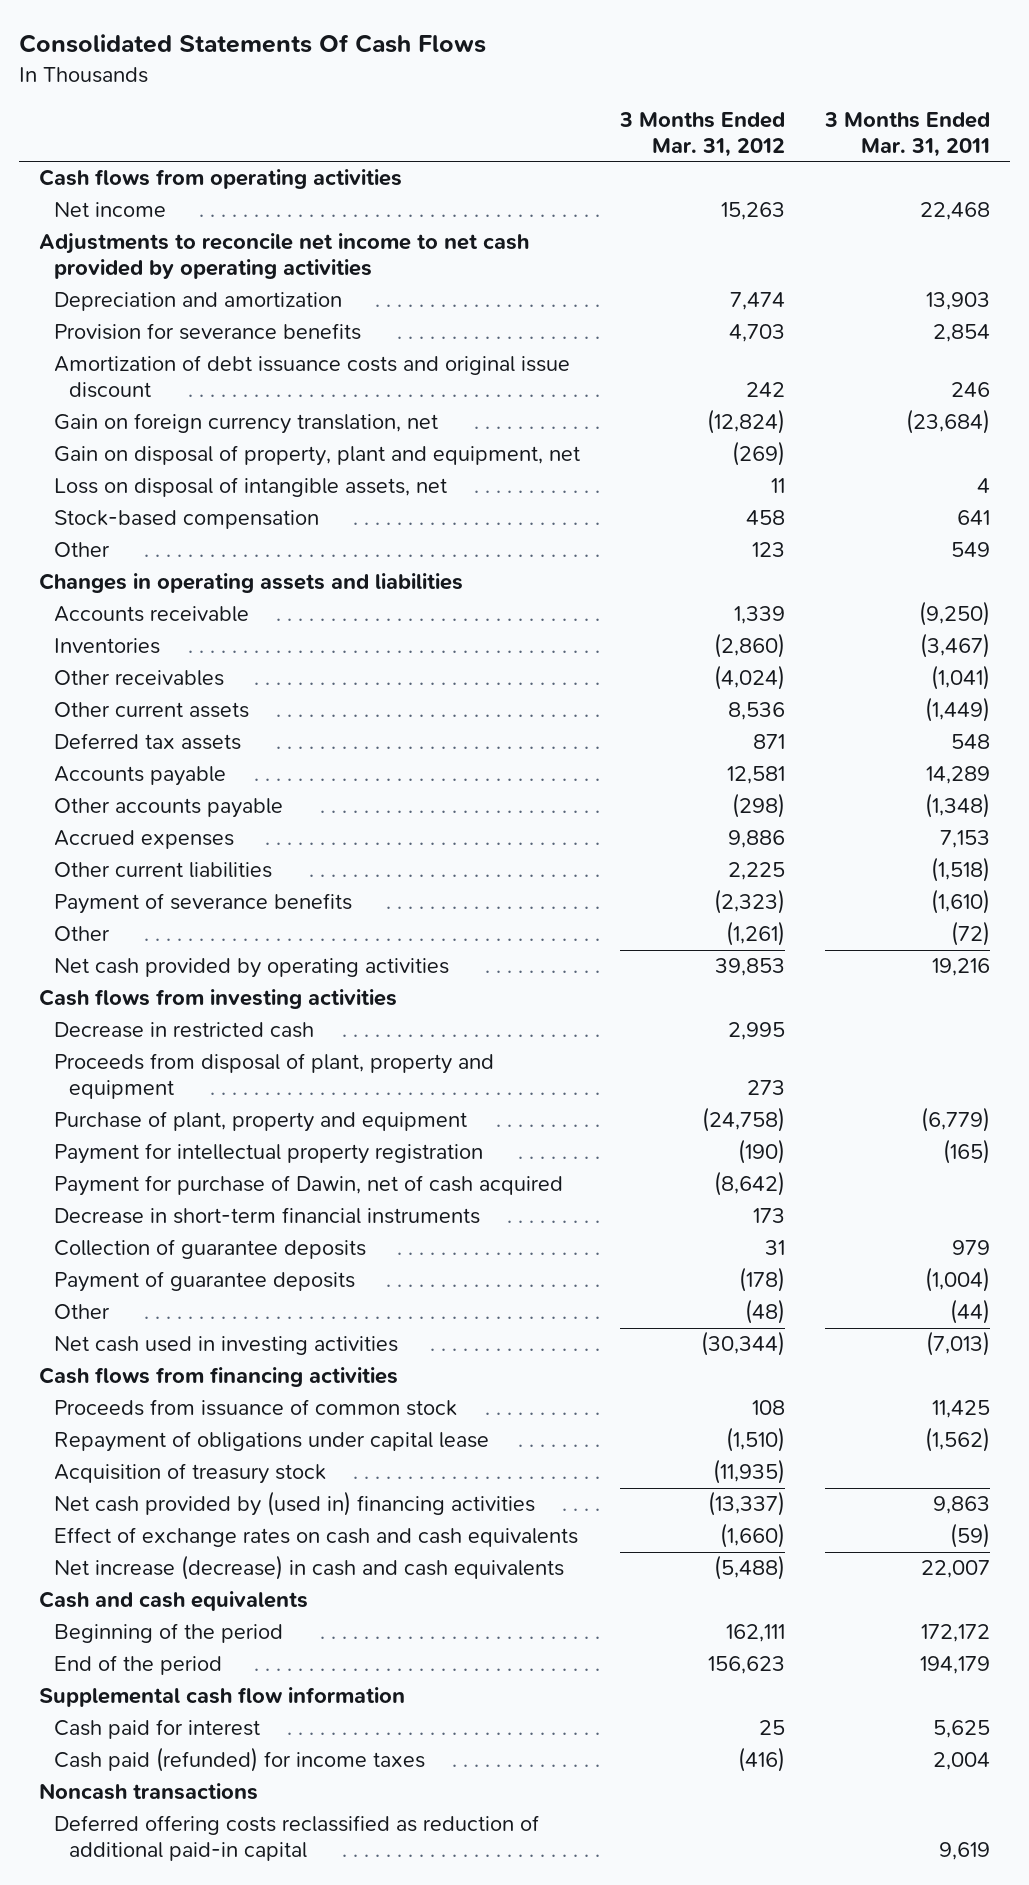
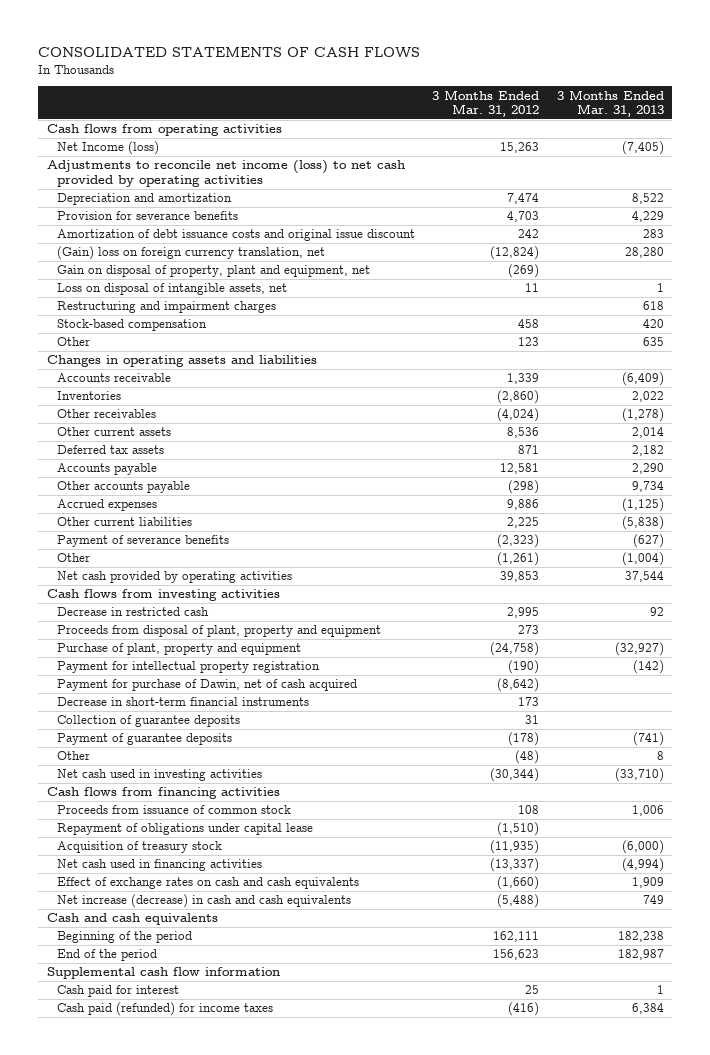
[18,34,486,54] Consolidated Statements Of Cash Flows -> [38,47,421,58] CONSOLIDATED STATEMENTS OF CASH FLOWS
[824,111,991,157] 3 Months Ended Mar. 31, 2011 -> none
none -> [556,89,664,118] 3 Months Ended Mar. 31, 2013
[54,202,167,218] Net income -> [56,141,159,156] Net Income (loss)
[38,233,529,279] Adjustments to reconcile net income to net cash provided by operating activities -> [46,160,405,187] Adjustments to reconcile net income (loss) to net cash provided by operating activities
[54,413,439,435] Gain on foreign currency translation, net -> [56,246,325,261] (Gain) loss on foreign currency translation, net
none -> [56,301,276,314] Restructuring and impairment charges
[54,1491,536,1517] Net cash provided by (used in) financing activities -> [56,859,262,872] Net cash used in financing activities
[38,1783,258,1801] Noncash transactions -> none
[54,1815,540,1861] Deferred offering costs reclassified as reduction of additional paid-in capital -> none

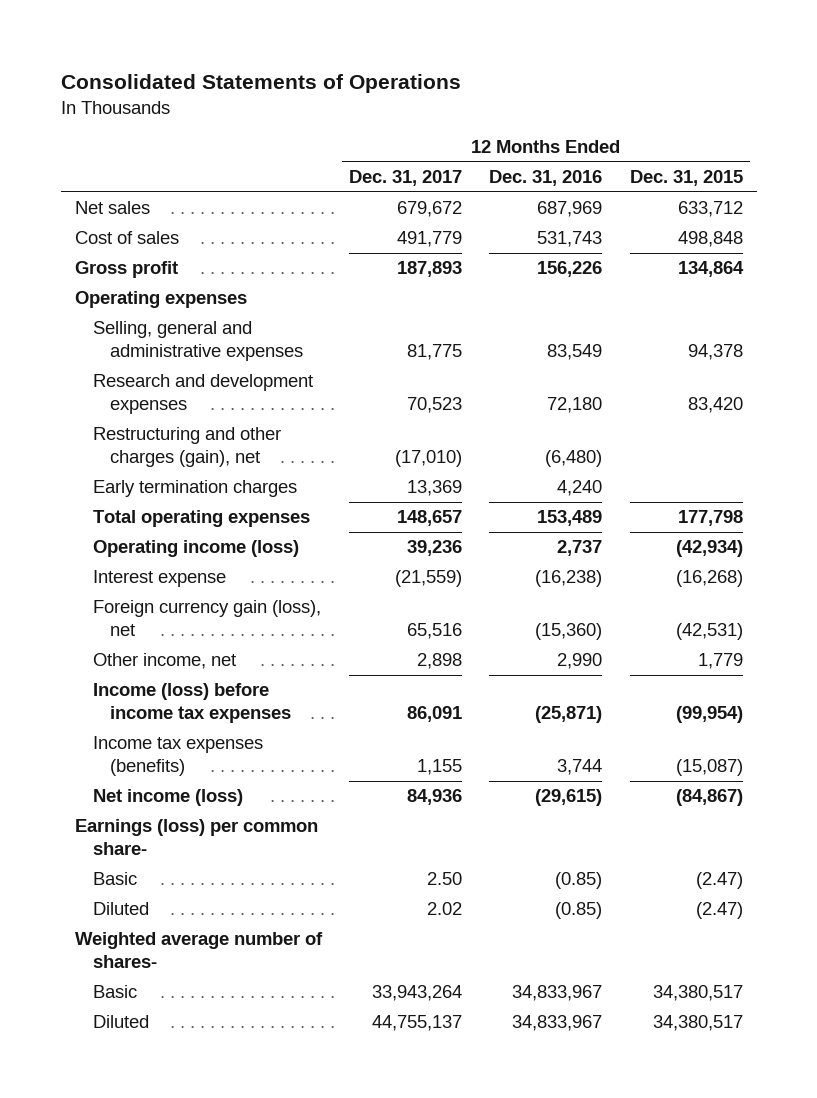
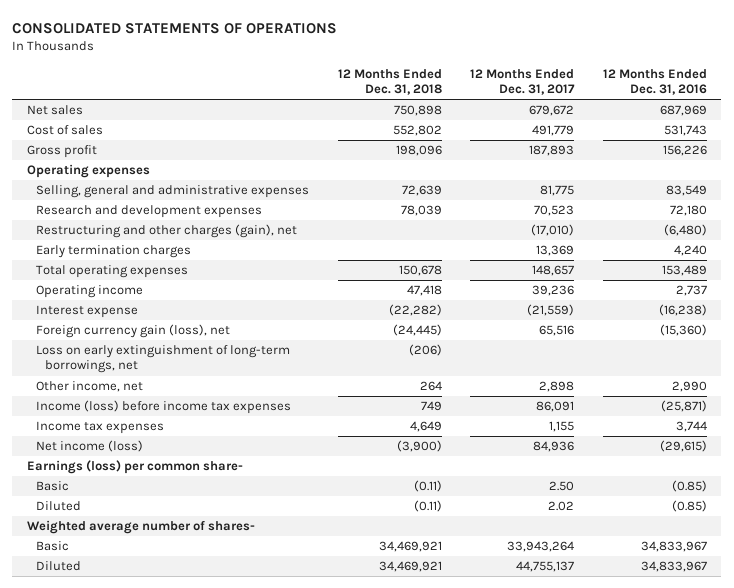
[60,74,461,94] Consolidated Statements of Operations -> [12,22,338,34] CONSOLIDATED STATEMENTS OF OPERATIONS
[629,170,743,187] Dec. 31, 2015 -> none
none -> [337,68,442,96] 12 Months Ended Dec. 31, 2018
[92,540,299,558] Operating income (loss) -> [35,285,143,299] Operating income
none -> [35,345,290,374] Loss on early extinguishment of long-term borrowings, net
[92,736,263,777] Income tax expenses (benefits) -> [35,421,164,435] Income tax expenses

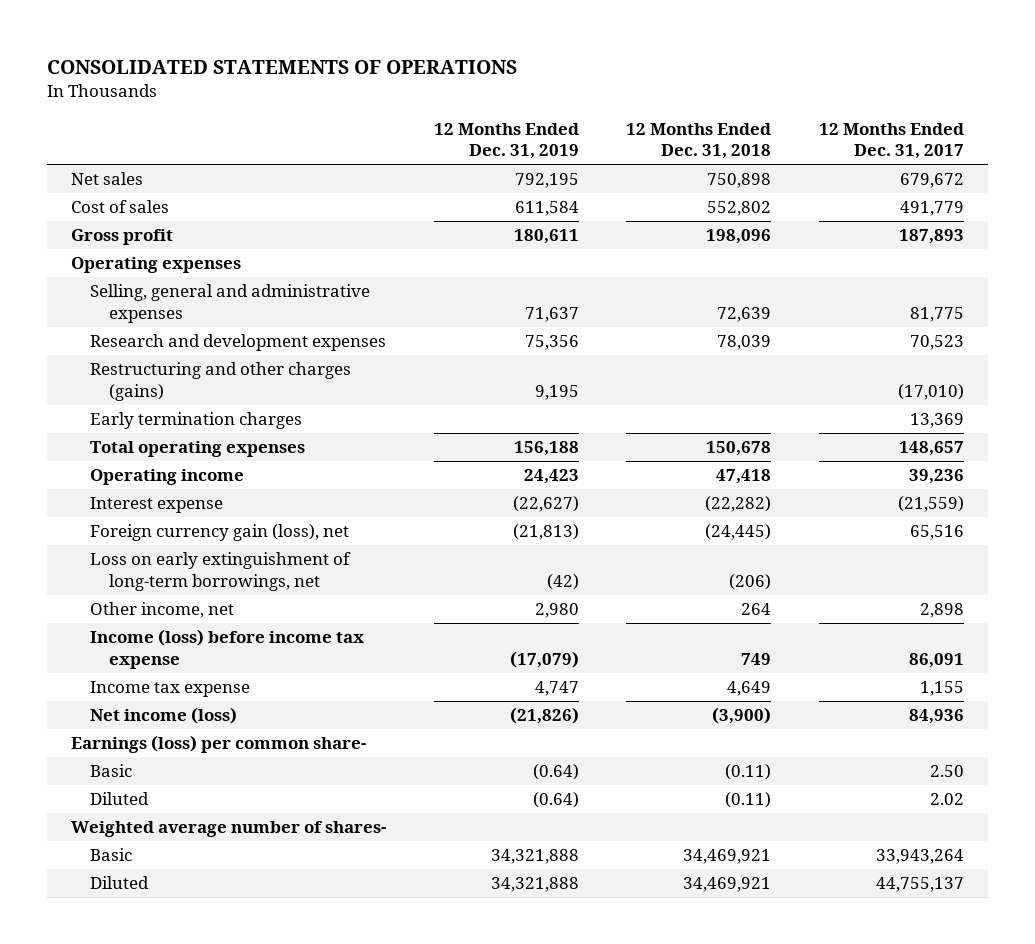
[603,68,708,96] 12 Months Ended Dec. 31, 2016 -> none
none -> [433,122,579,160] 12 Months Ended Dec. 31, 2019
[35,224,297,239] Restructuring and other charges (gain), net -> [89,362,351,401] Restructuring and other charges (gains)
[35,400,291,415] Income (loss) before income tax expenses -> [89,629,364,669] Income (loss) before income tax expense
[35,421,164,435] Income tax expenses -> [89,681,250,698] Income tax expense

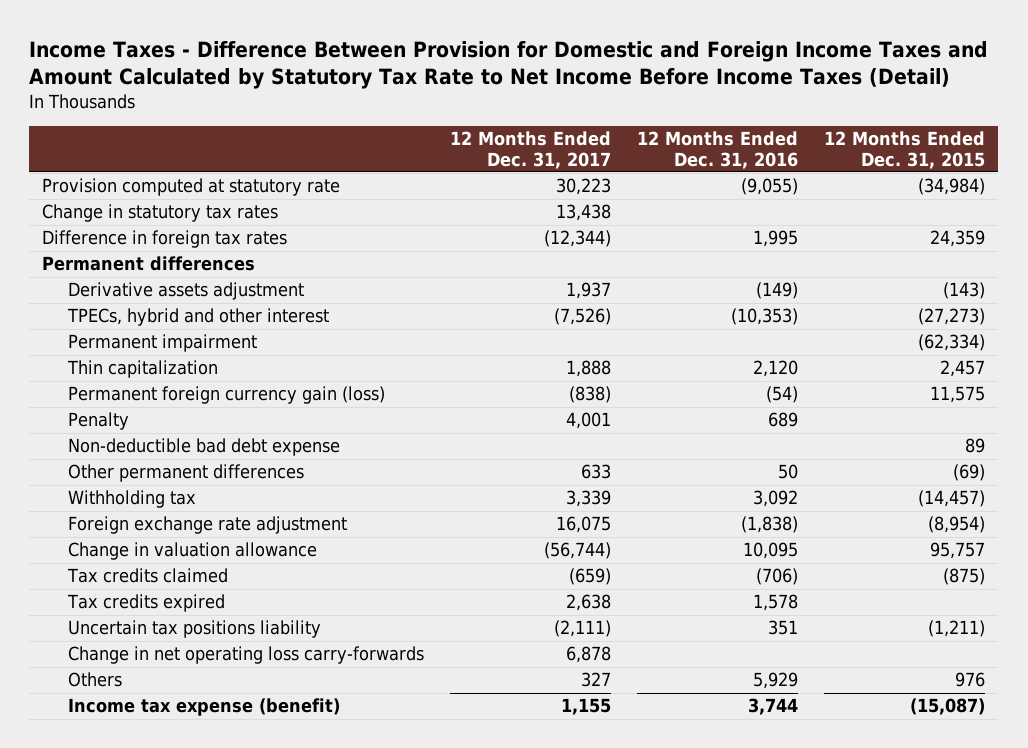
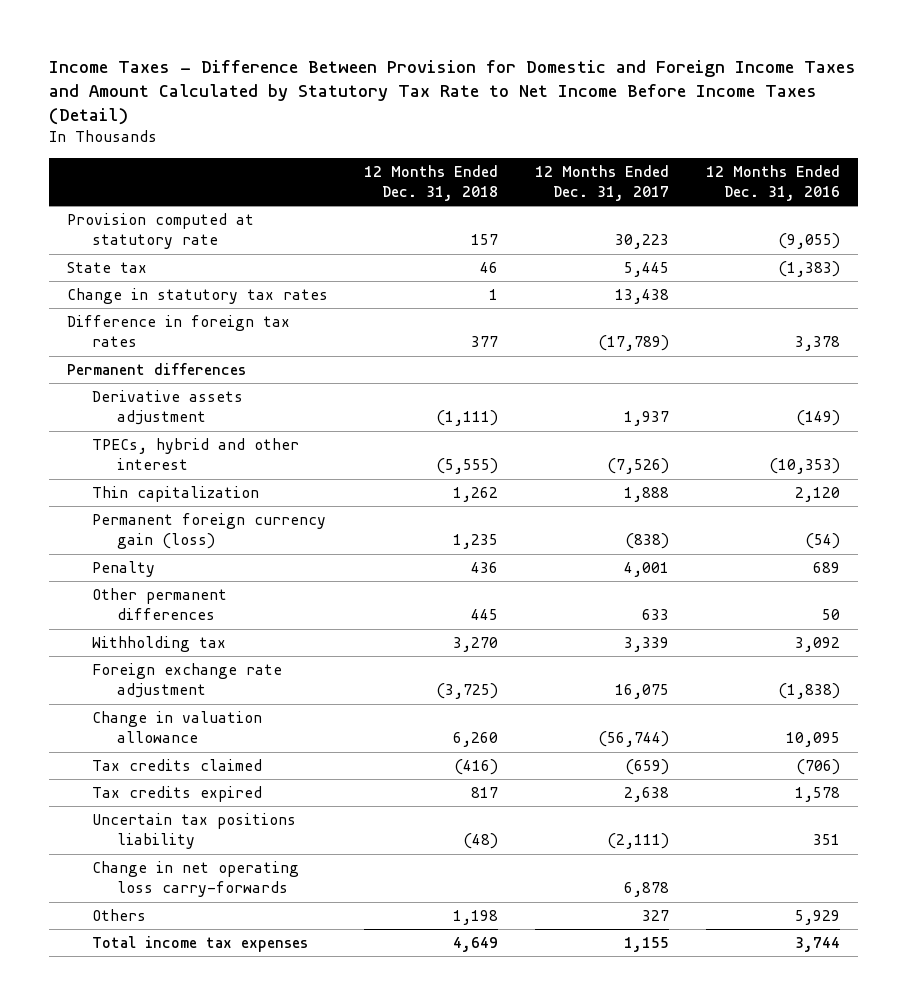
[824,130,986,169] 12 Months Ended Dec. 31, 2015 -> none
none -> [364,164,499,202] 12 Months Ended Dec. 31, 2018
none -> [66,262,147,274] State tax
[543,230,611,248] (12,344) -> [598,335,670,352] (17,789)
[753,230,799,248] 1,995 -> [794,336,840,352] 3,378
[67,334,257,353] Permanent impairment -> none
[67,438,340,457] Non-deductible bad debt expense -> none
[67,698,340,717] Income tax expense (benefit) -> [91,936,308,953] Total income tax expenses

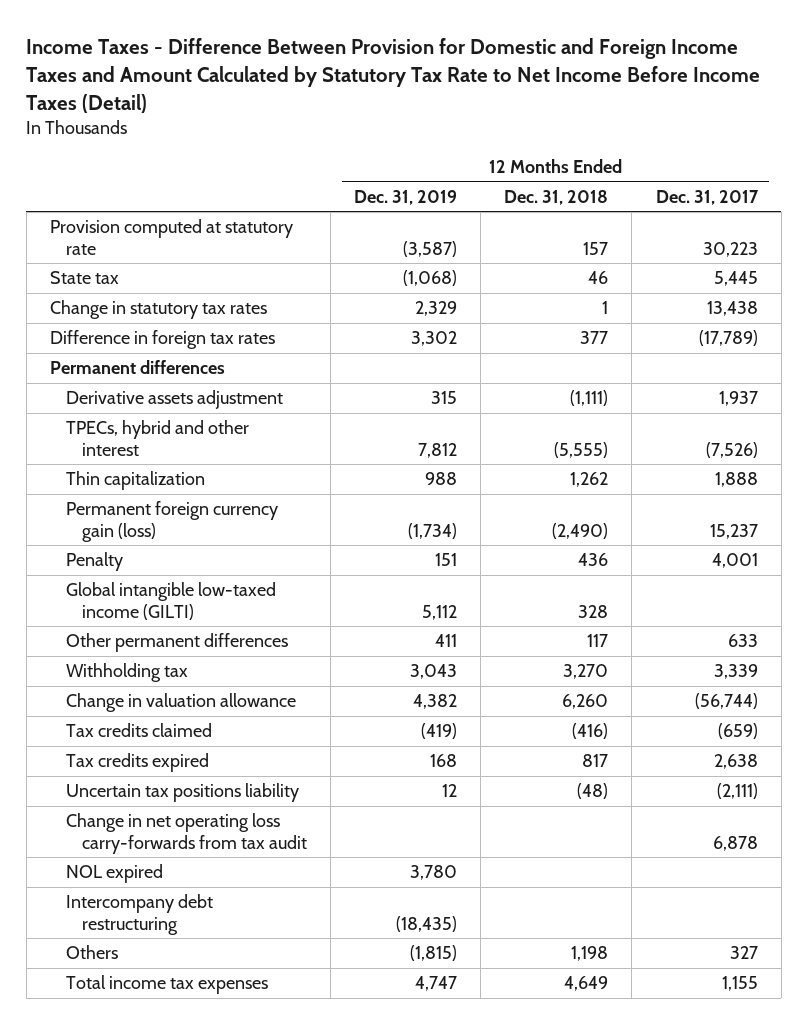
[705,164,840,202] 12 Months Ended Dec. 31, 2016 -> none
none -> [353,189,457,205] Dec. 31, 2019
[453,534,499,550] 1,235 -> [552,522,609,539] (2,490)
[625,533,670,550] (838) -> [709,523,758,539] 15,237
none -> [65,582,276,620] Global intangible low-taxed income (GILTI)
[471,609,499,621] 445 -> [587,634,609,648] 117
[91,663,282,699] Foreign exchange rate adjustment -> none
[91,861,299,898] Change in net operating loss carry-forwards -> [65,813,307,854] Change in net operating loss carry-forwards from tax audit
none -> [65,864,163,884] NOL expired
none -> [65,894,213,935] Intercompany debt restructuring

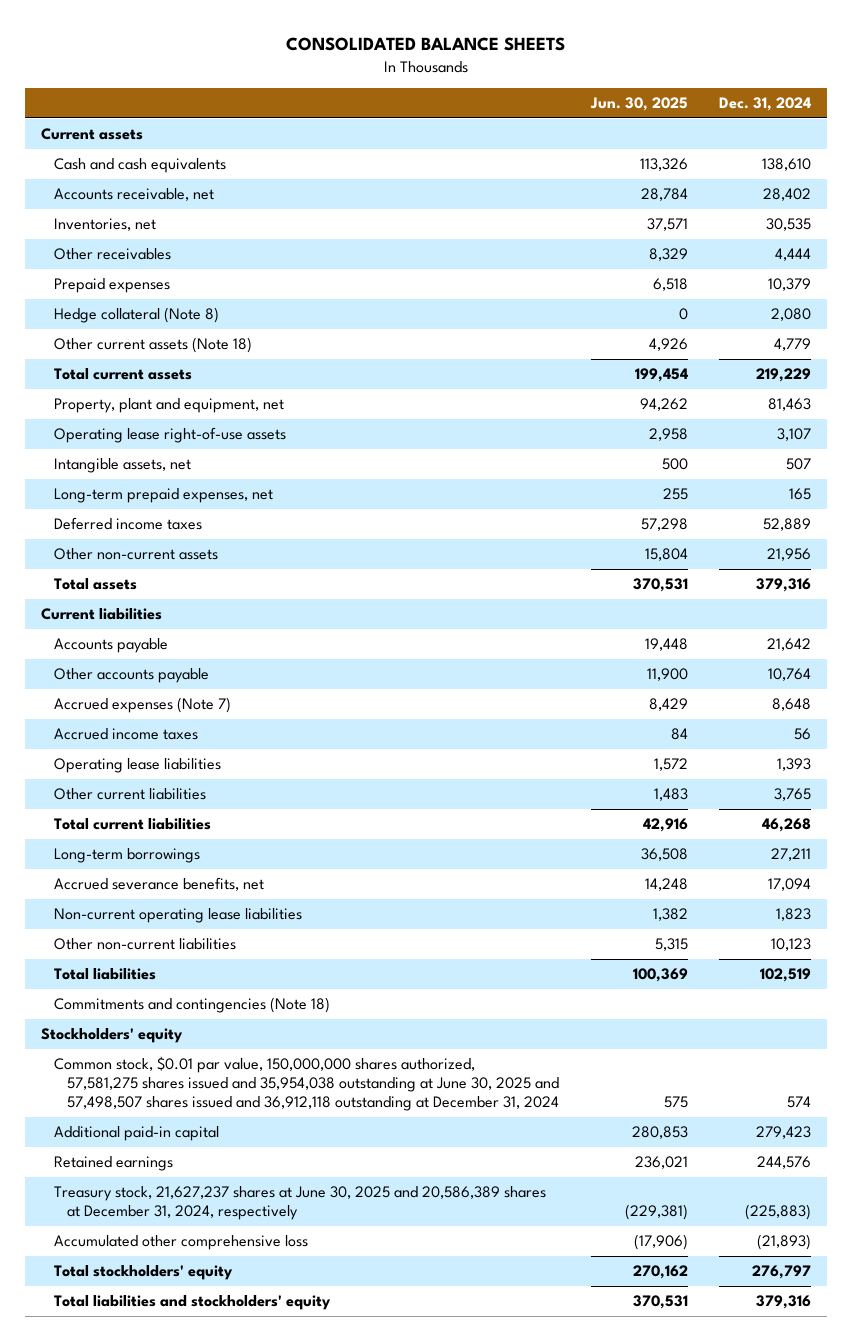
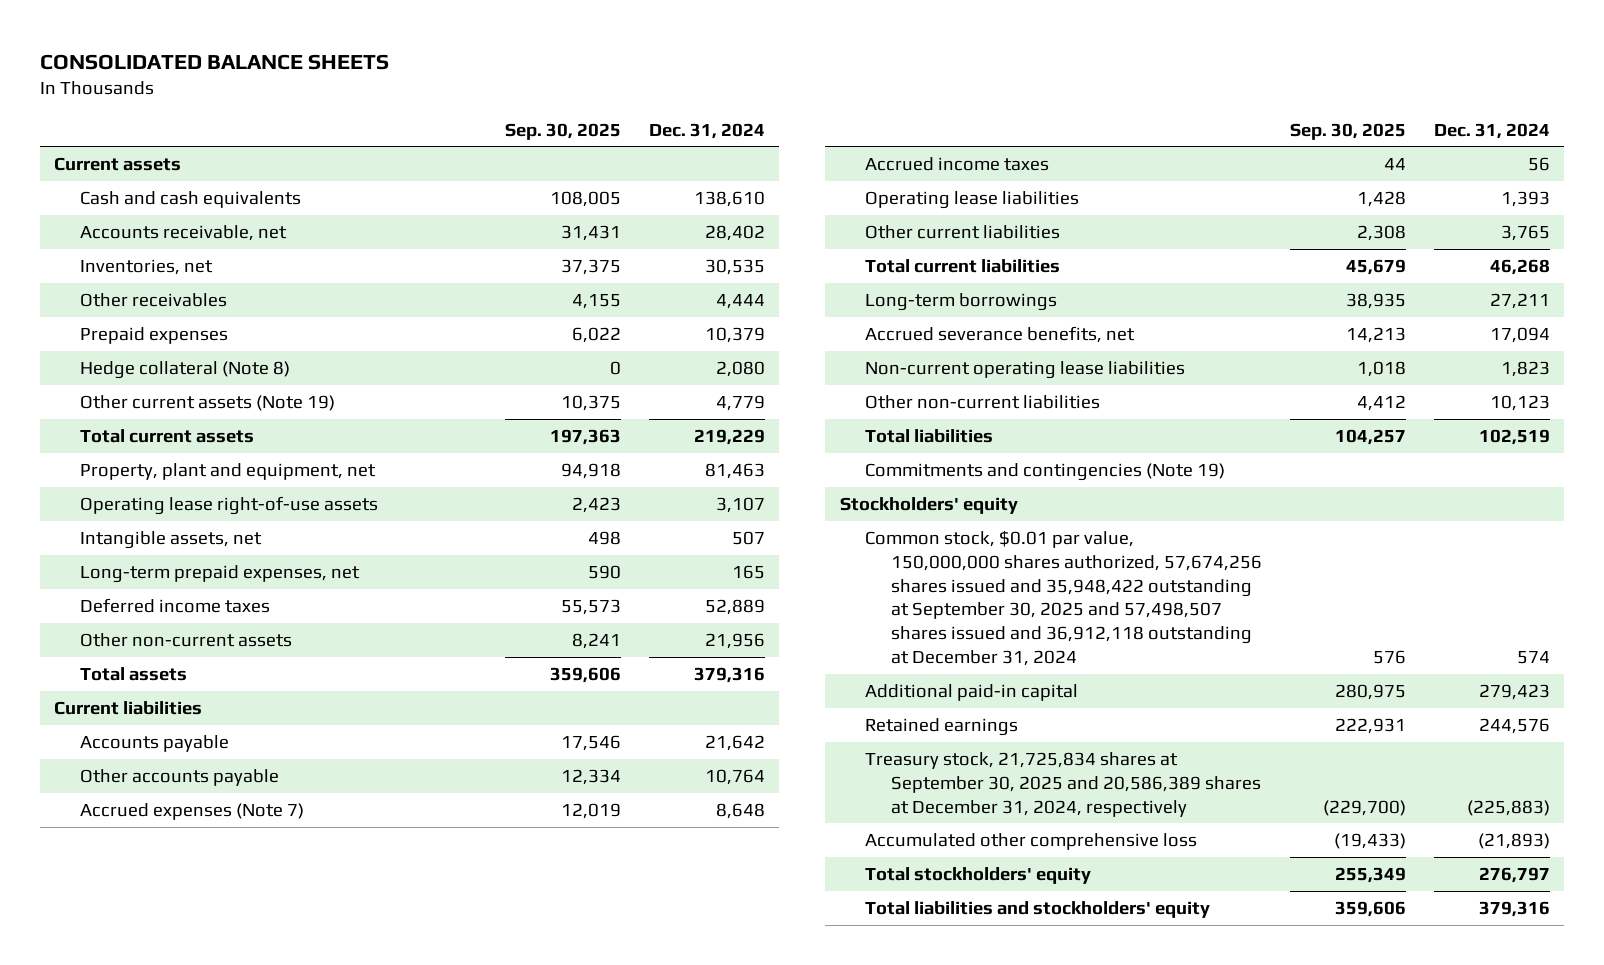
[589,96,688,111] Jun. 30, 2025 -> none
none -> [504,122,621,140] Sep. 30, 2025
[54,337,253,354] Other current assets (Note 18) -> [79,394,335,411] Other current assets (Note 19)
[54,997,331,1014] Commitments and contingencies (Note 18) -> [865,462,1226,481] Commitments and contingencies (Note 19)
[54,1056,560,1111] Common stock, $0.01 par value, 150,000,000 shares authorized, 57,581,275 shares issued and 35,954,038 outstanding at June 30, 2025 and 57,498,507 shares issued and 36,912,118 outstanding at December 31, 2024 -> [865,529,1262,667] Common stock, $0.01 par value, 150,000,000 shares authorized, 57,674,256 shares issued and 35,948,422 outstanding at September 30, 2025 and 57,498,507 shares issued and 36,912,118 outstanding at December 31, 2024
[54,1186,547,1221] Treasury stock, 21,627,237 shares at June 30, 2025 and 20,586,389 shares at December 31, 2024, respectively -> [865,751,1261,817] Treasury stock, 21,725,834 shares at September 30, 2025 and 20,586,389 shares at December 31, 2024, respectively

